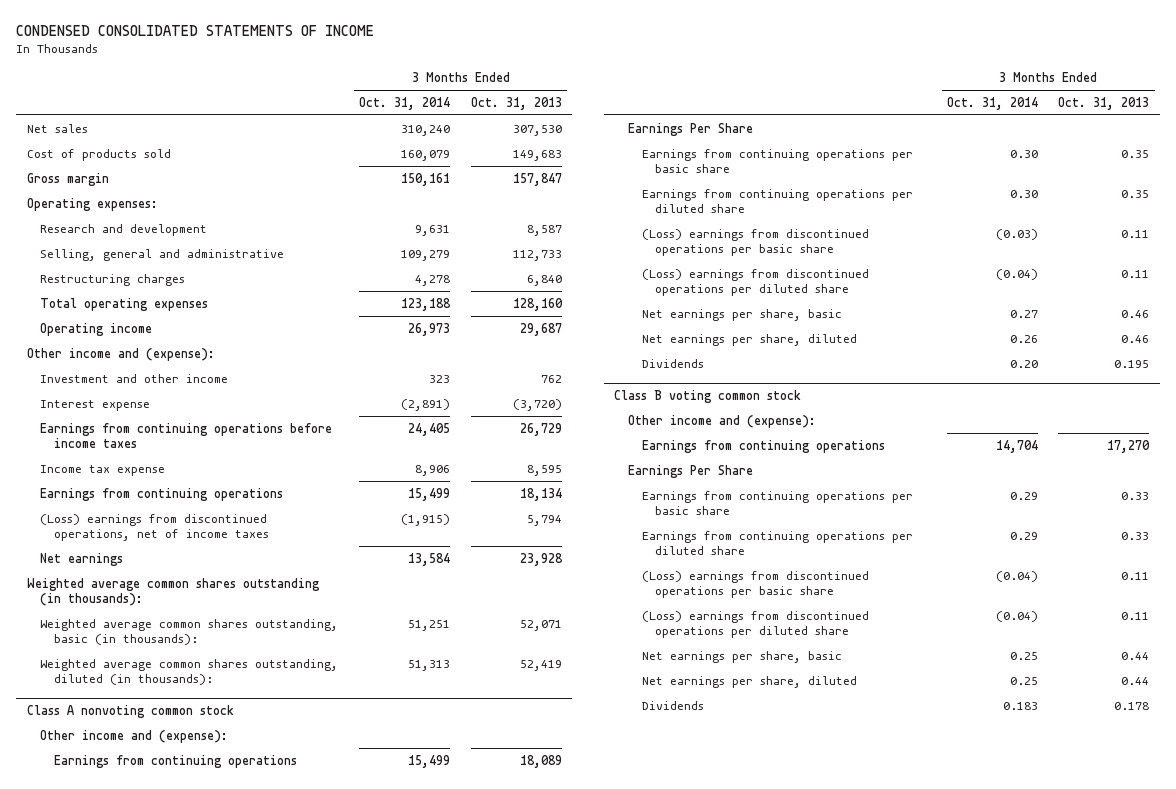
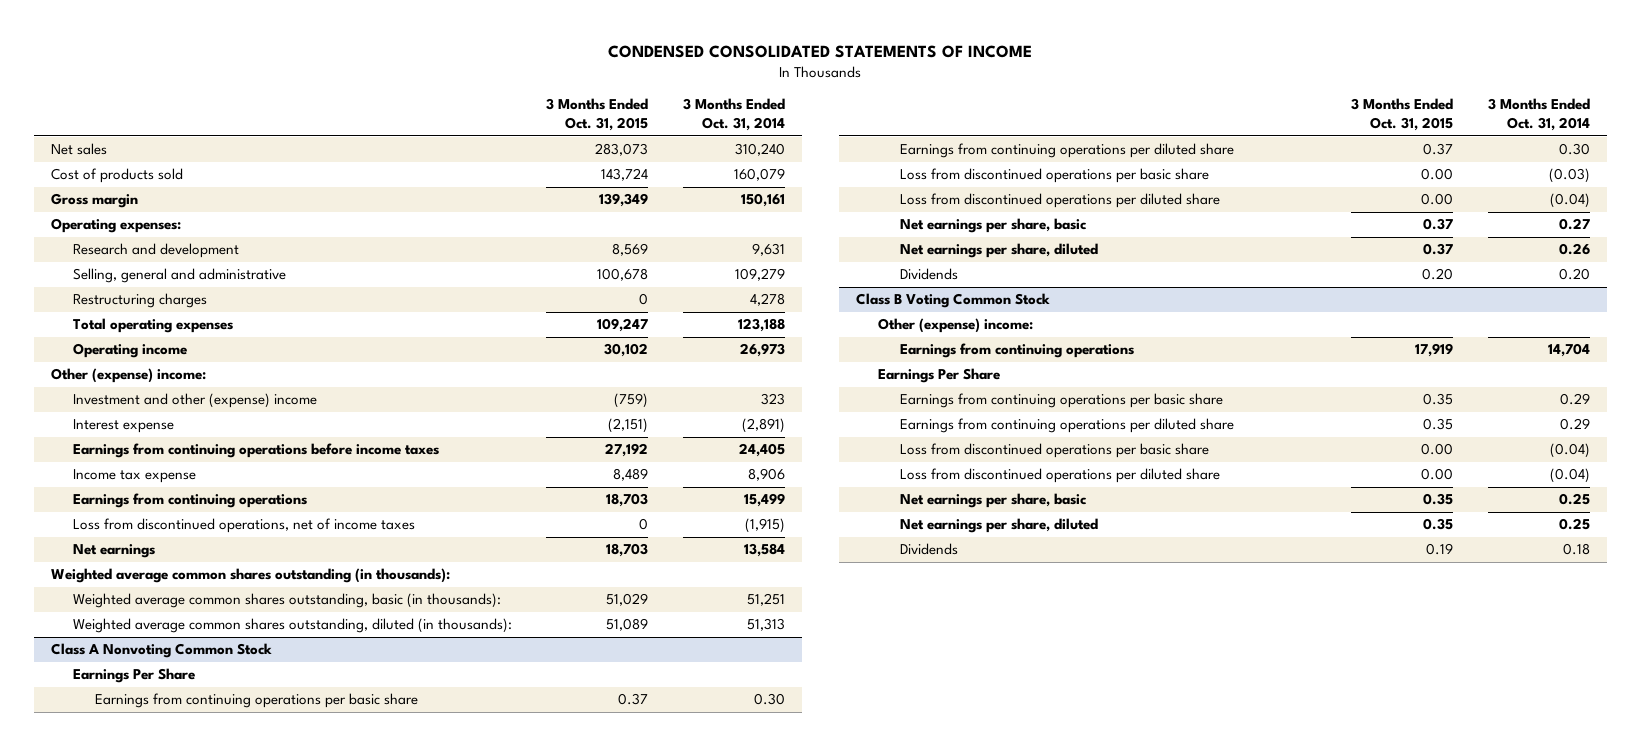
[470,96,562,110] Oct. 31, 2013 -> none
none -> [546,98,649,132] 3 Months Ended Oct. 31, 2015
[26,347,215,361] Other income and (expense): -> [50,368,206,384] Other (expense) income:
[40,373,229,383] Investment and other income -> [72,393,317,409] Investment and other (expense) income
[40,513,269,541] (Loss) earnings from discontinued operations, net of income taxes -> [72,518,415,534] Loss from discontinued operations, net of income taxes
[40,729,229,743] Other income and (expense): -> none
[53,754,297,768] Earnings from continuing operations -> none
[26,705,234,719] Class A nonvoting common stock -> [50,643,272,659] Class A Nonvoting Common Stock
[641,228,869,256] (Loss) earnings from discontinued operations per basic share -> [899,168,1209,184] Loss from discontinued operations per basic share
[641,268,869,296] (Loss) earnings from discontinued operations per diluted share -> [899,193,1220,209] Loss from discontinued operations per diluted share
[614,390,802,404] Class B voting common stock -> [856,293,1051,309] Class B Voting Common Stock
[627,414,816,428] Other income and (expense): -> [877,318,1033,334] Other (expense) income:
[641,570,869,598] (Loss) earnings from discontinued operations per basic share -> [899,443,1209,459] Loss from discontinued operations per basic share
[641,610,869,638] (Loss) earnings from discontinued operations per diluted share -> [899,468,1220,484] Loss from discontinued operations per diluted share
[1002,701,1038,710] 0.183 -> [1562,543,1590,556] 0.18

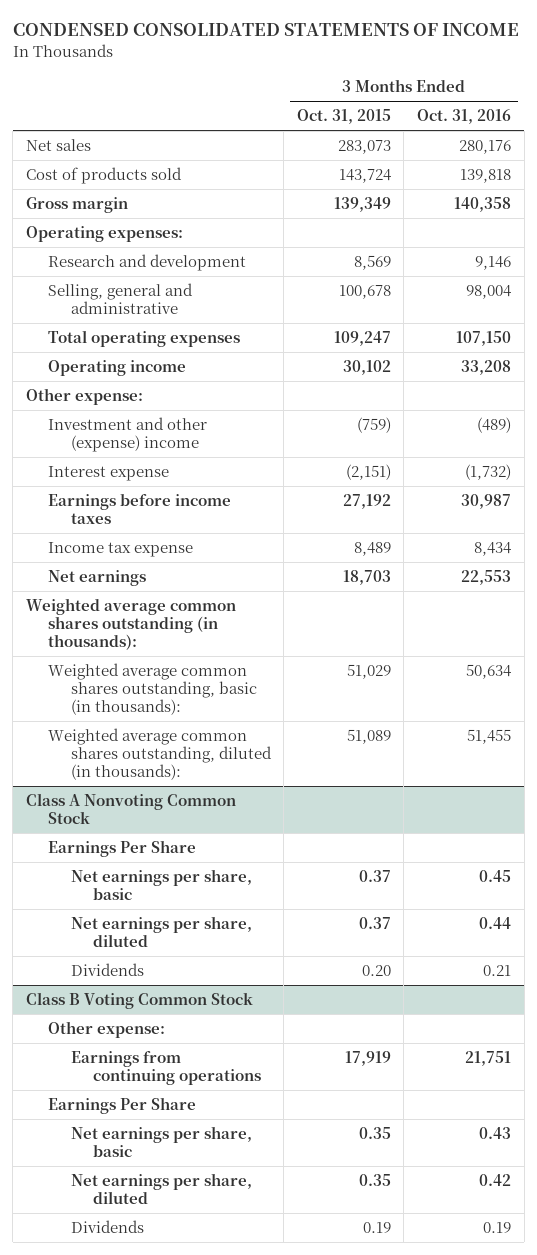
[682,98,785,132] 3 Months Ended Oct. 31, 2014 -> none
none -> [416,109,511,125] Oct. 31, 2016
[72,293,207,309] Restructuring charges -> none
[50,368,206,384] Other (expense) income: -> [25,388,143,406] Other expense:
[72,443,439,459] Earnings from continuing operations before income taxes -> [48,494,232,525] Earnings before income taxes
[72,493,307,509] Earnings from continuing operations -> none
[72,518,415,534] Loss from discontinued operations, net of income taxes -> none
[94,693,418,709] Earnings from continuing operations per basic share -> none
[899,143,1234,159] Earnings from continuing operations per diluted share -> none
[899,168,1209,184] Loss from discontinued operations per basic share -> none
[899,193,1220,209] Loss from discontinued operations per diluted share -> none
[877,318,1033,334] Other (expense) income: -> [48,1021,166,1039] Other expense:
[899,393,1223,409] Earnings from continuing operations per basic share -> none
[899,418,1234,434] Earnings from continuing operations per diluted share -> none
[899,443,1209,459] Loss from discontinued operations per basic share -> none
[899,468,1220,484] Loss from discontinued operations per diluted share -> none

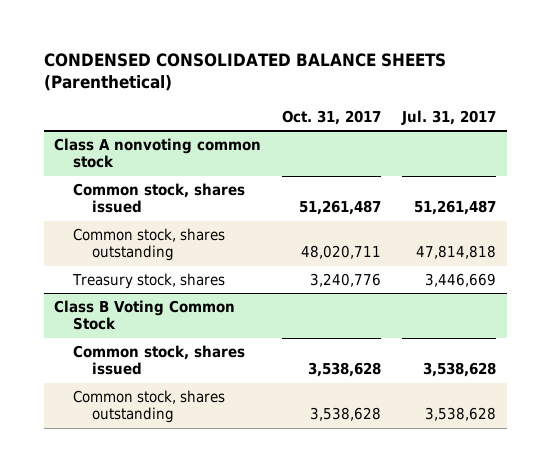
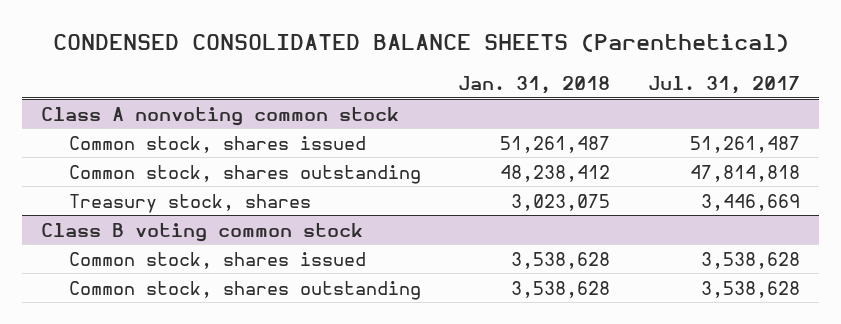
[282,109,382,125] Oct. 31, 2017 -> none
none -> [458,75,611,94] Jan. 31, 2018
[54,299,236,331] Class B Voting Common Stock -> [40,222,363,242] Class B voting common stock

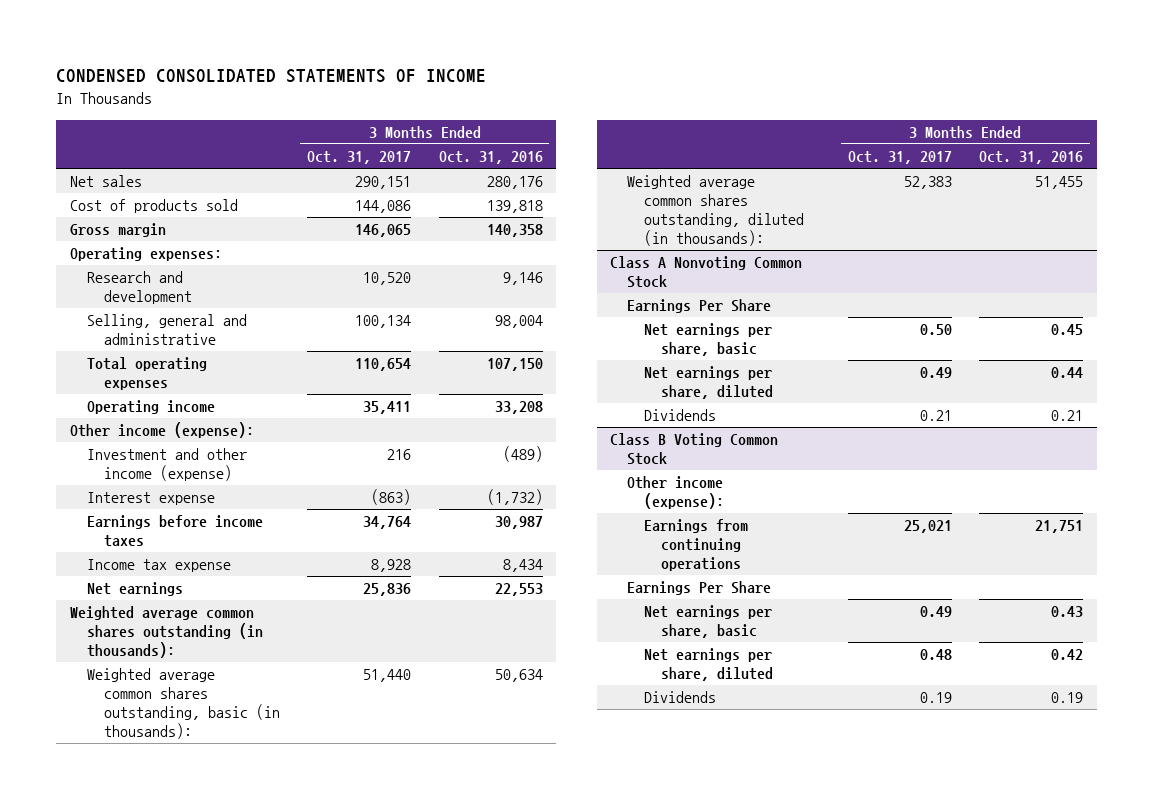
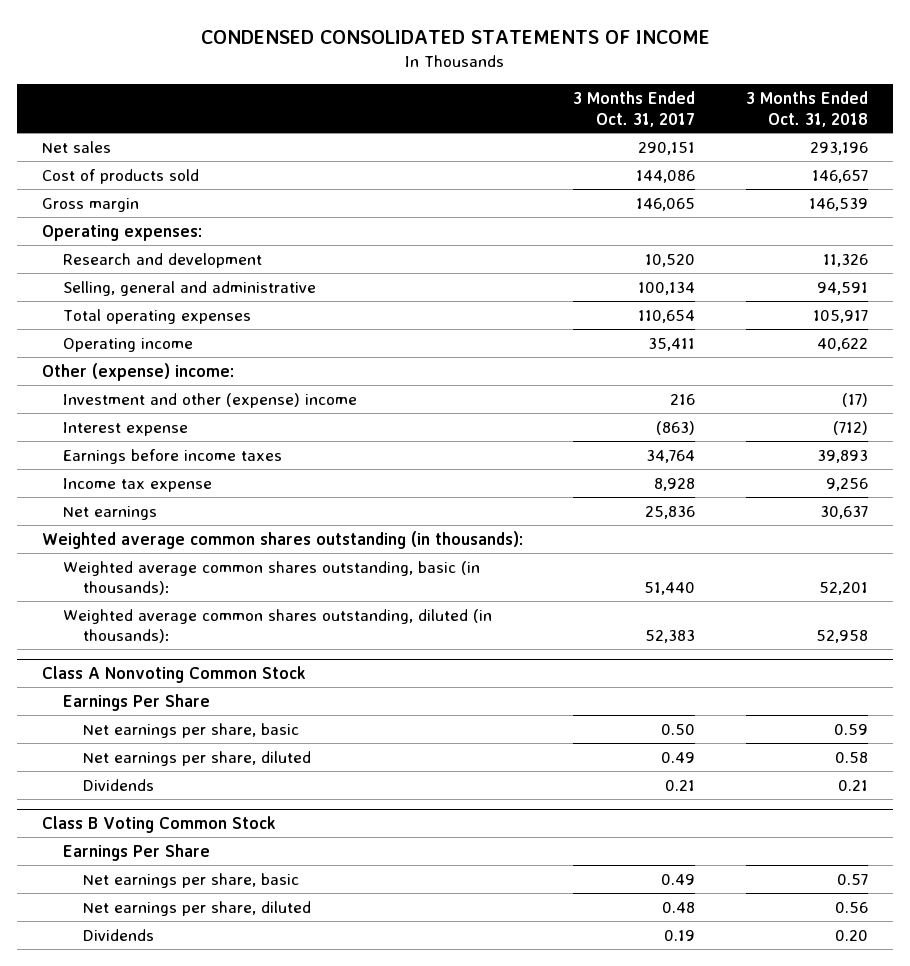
[438,151,543,165] Oct. 31, 2016 -> none
none -> [745,90,868,127] 3 Months Ended Oct. 31, 2018
[69,422,254,439] Other income (expense): -> [42,362,235,381] Other (expense) income:
[86,448,247,482] Investment and other income (expense) -> [62,392,357,408] Investment and other (expense) income
[627,476,725,510] Other income (expense): -> none
[644,519,749,571] Earnings from continuing operations -> none

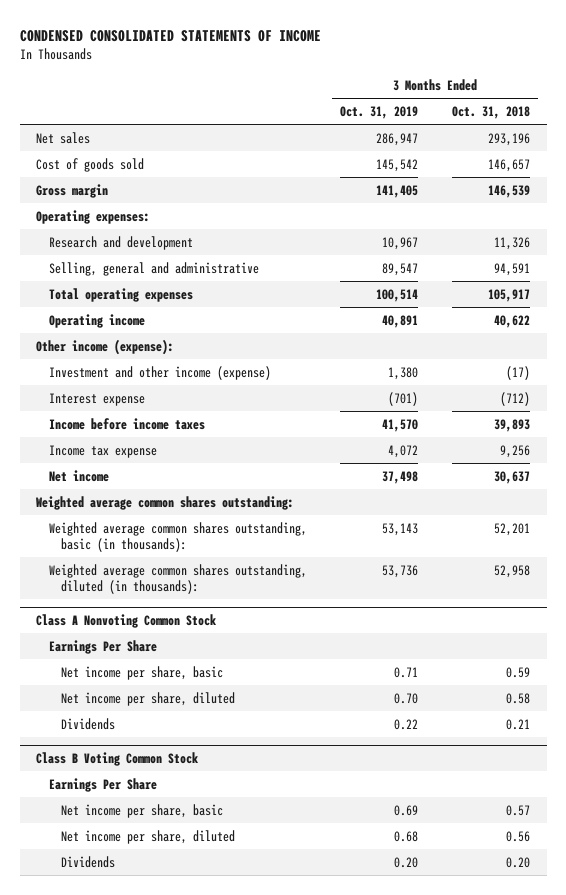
[573,90,696,127] 3 Months Ended Oct. 31, 2017 -> none
none -> [340,105,419,119] Oct. 31, 2019
[42,168,200,184] Cost of products sold -> [36,157,145,172] Cost of goods sold
[42,362,235,381] Other (expense) income: -> [36,338,175,355] Other income (expense):
[62,392,357,408] Investment and other (expense) income -> [48,365,271,380] Investment and other income (expense)
[62,448,282,464] Earnings before income taxes -> [48,417,205,430] Income before income taxes
[62,505,157,520] Net earnings -> [48,469,109,482] Net income
[42,530,524,549] Weighted average common shares outstanding (in thousands): -> [36,495,295,510] Weighted average common shares outstanding:
[82,722,299,738] Net earnings per share, basic -> [60,665,223,680] Net income per share, basic
[82,750,311,766] Net earnings per share, diluted -> [60,691,235,706] Net income per share, diluted
[82,872,299,888] Net earnings per share, basic -> [60,803,223,818] Net income per share, basic
[82,900,311,916] Net earnings per share, diluted -> [60,829,235,844] Net income per share, diluted

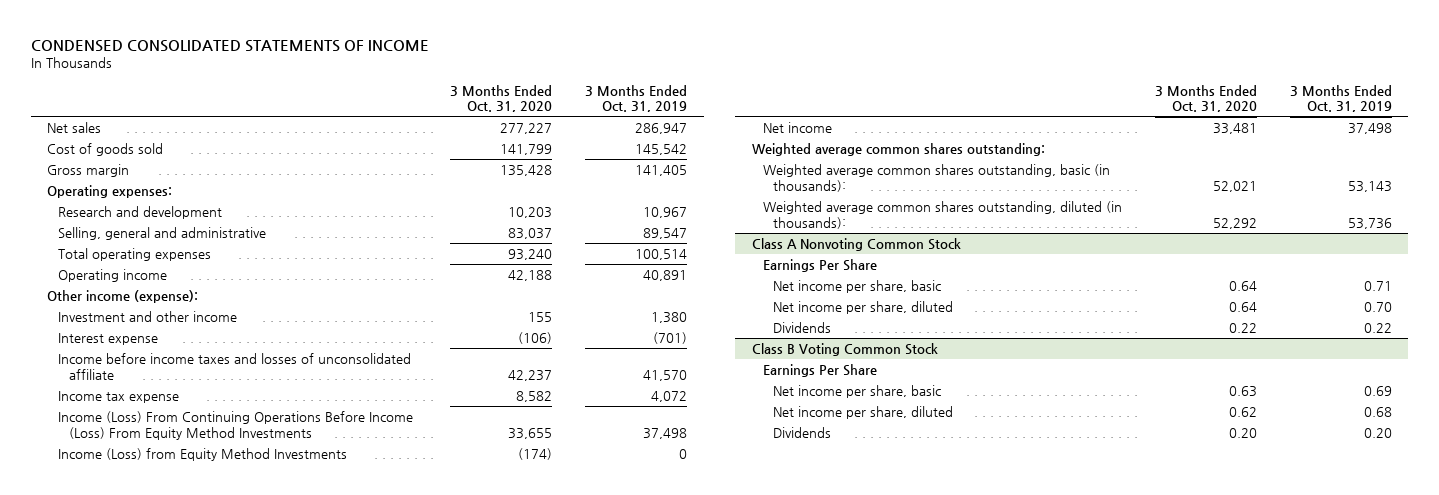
[451,105,530,119] Oct. 31, 2018 -> none
none -> [450,84,553,113] 3 Months Ended Oct. 31, 2020
[48,365,271,380] Investment and other income (expense) -> [58,311,238,323] Investment and other income
[48,417,205,430] Income before income taxes -> [58,353,412,380] Income before income taxes and losses of unconsolidated affiliate
none -> [58,411,414,440] Income (Loss) From Continuing Operations Before Income (Loss) From Equity Method Investments
none -> [58,448,348,462] Income (Loss) from Equity Method Investments

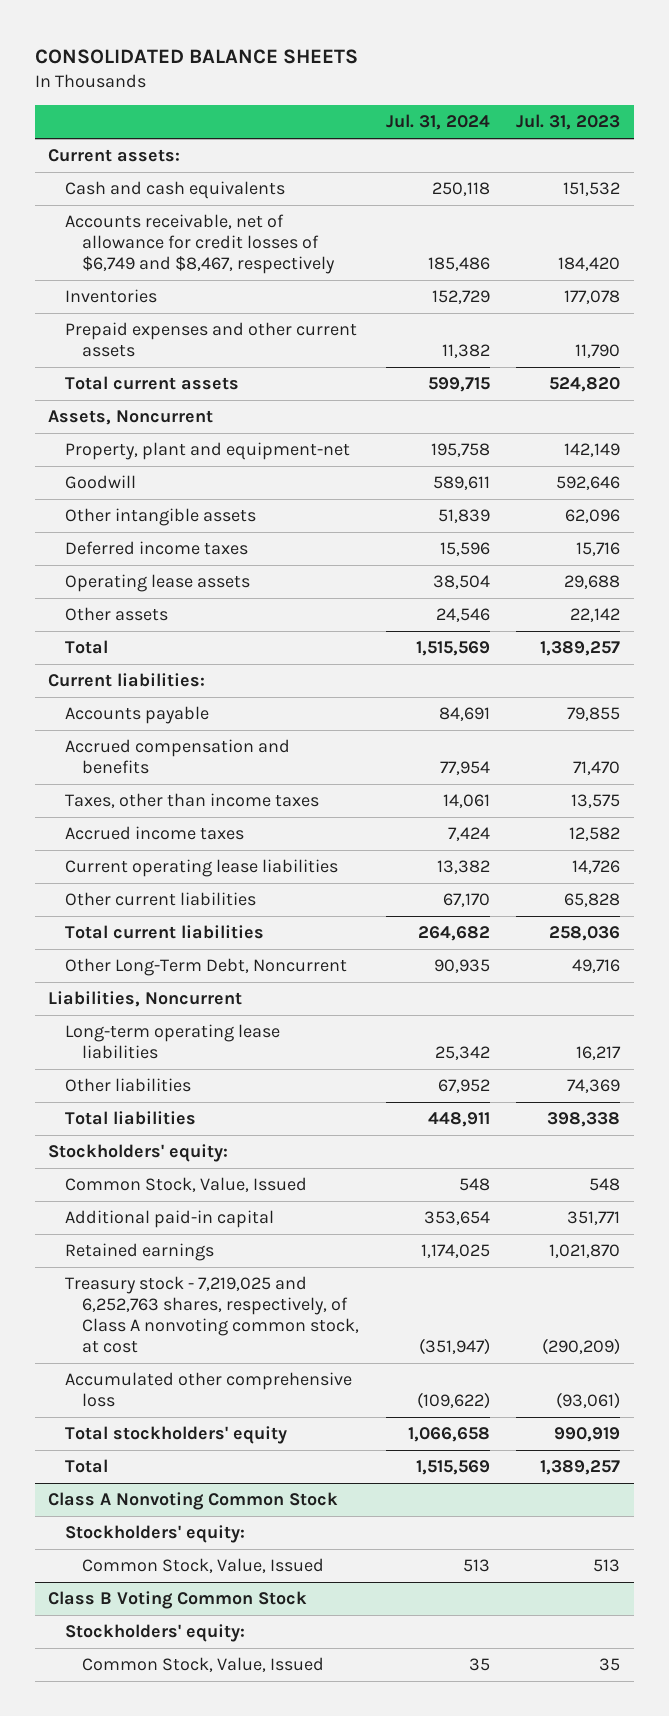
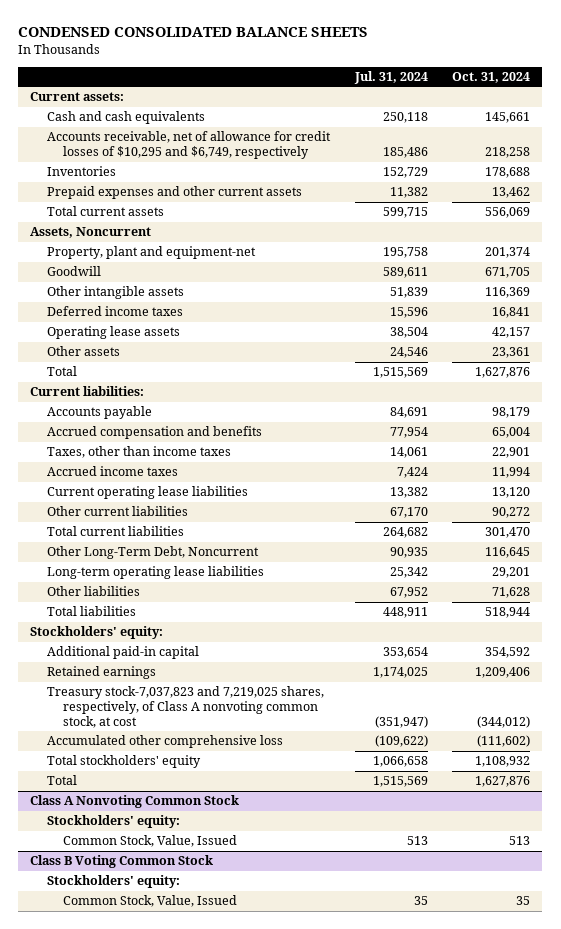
[35,49,359,65] CONSOLIDATED BALANCE SHEETS -> [18,27,369,38] CONDENSED CONSOLIDATED BALANCE SHEETS
[516,114,621,131] Jul. 31, 2023 -> none
none -> [452,72,531,84] Oct. 31, 2024
[65,214,336,275] Accounts receivable, net of allowance for credit losses of $6,749 and $8,467, respectively -> [46,131,331,160] Accounts receivable, net of allowance for credit losses of $10,295 and $6,749, respectively
[48,991,243,1008] Liabilities, Noncurrent -> none
[65,1177,308,1193] Common Stock, Value, Issued -> none
[65,1276,360,1354] Treasury stock - 7,219,025 and 6,252,763 shares, respectively, of Class A nonvoting common stock, at cost -> [46,686,324,729] Treasury stock-7,037,823 and 7,219,025 shares, respectively, of Class A nonvoting common stock, at cost

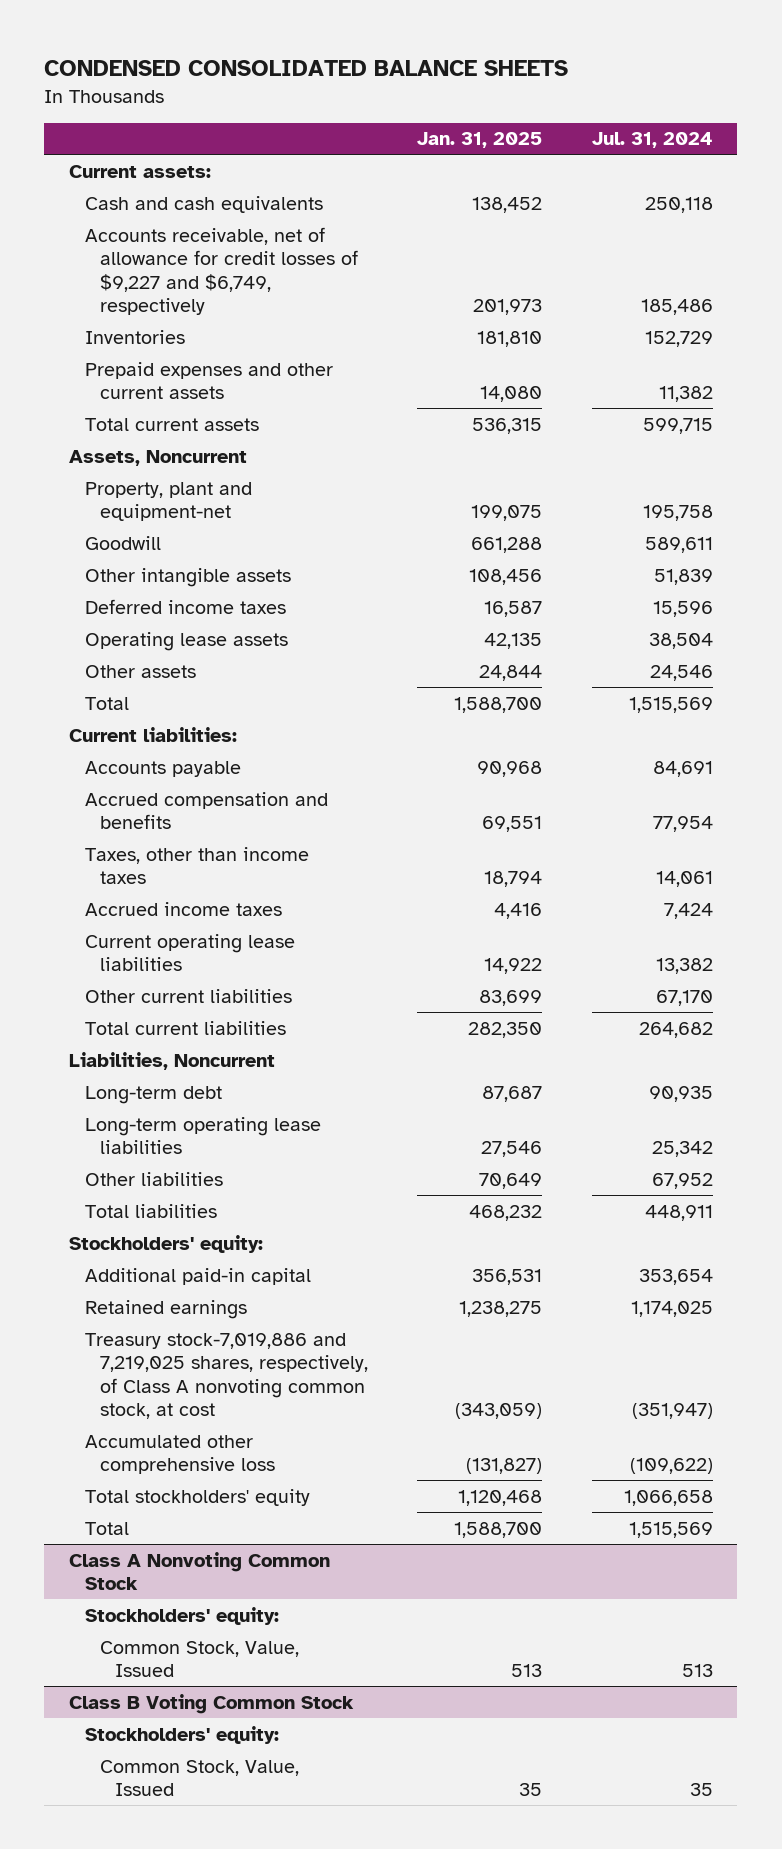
[452,72,531,84] Oct. 31, 2024 -> none
none -> [417,132,543,149] Jan. 31, 2025
[46,131,331,160] Accounts receivable, net of allowance for credit losses of $10,295 and $6,749, respectively -> [84,226,359,316] Accounts receivable, net of allowance for credit losses of $9,227 and $6,749, respectively
none -> [69,1051,276,1070] Liabilities, Noncurrent
[46,546,259,560] Other Long-Term Debt, Noncurrent -> [84,1085,222,1104] Long-term debt
[46,686,324,729] Treasury stock-7,037,823 and 7,219,025 shares, respectively, of Class A nonvoting common stock, at cost -> [84,1332,369,1420] Treasury stock-7,019,886 and 7,219,025 shares, respectively, of Class A nonvoting common stock, at cost

